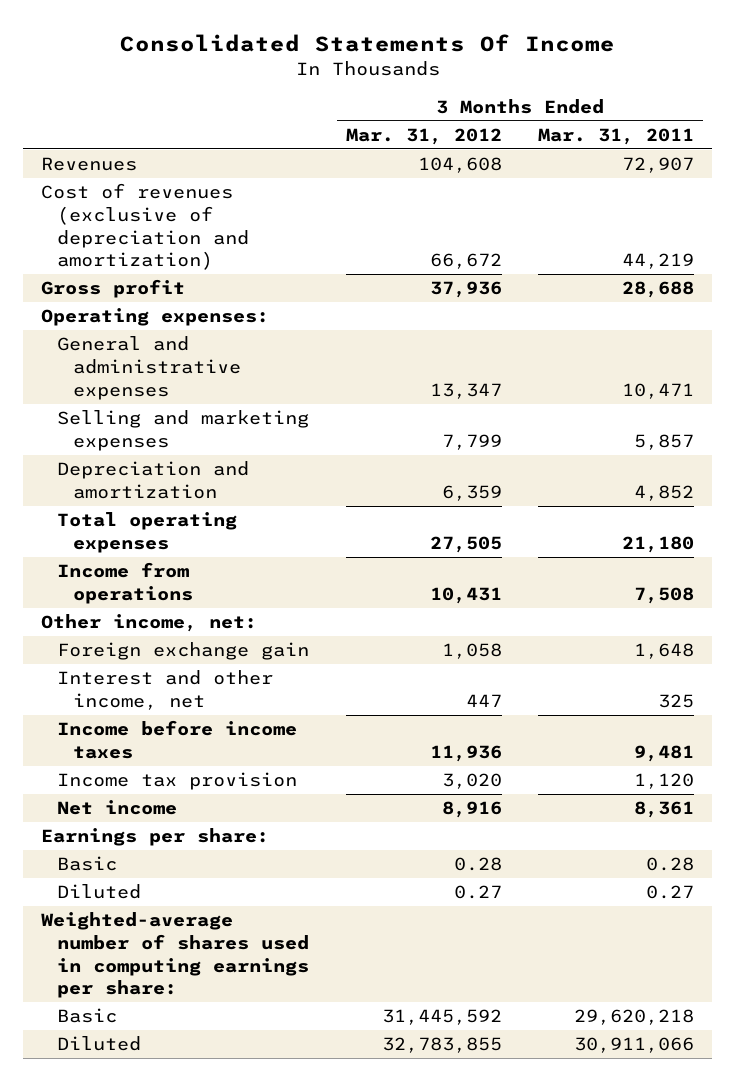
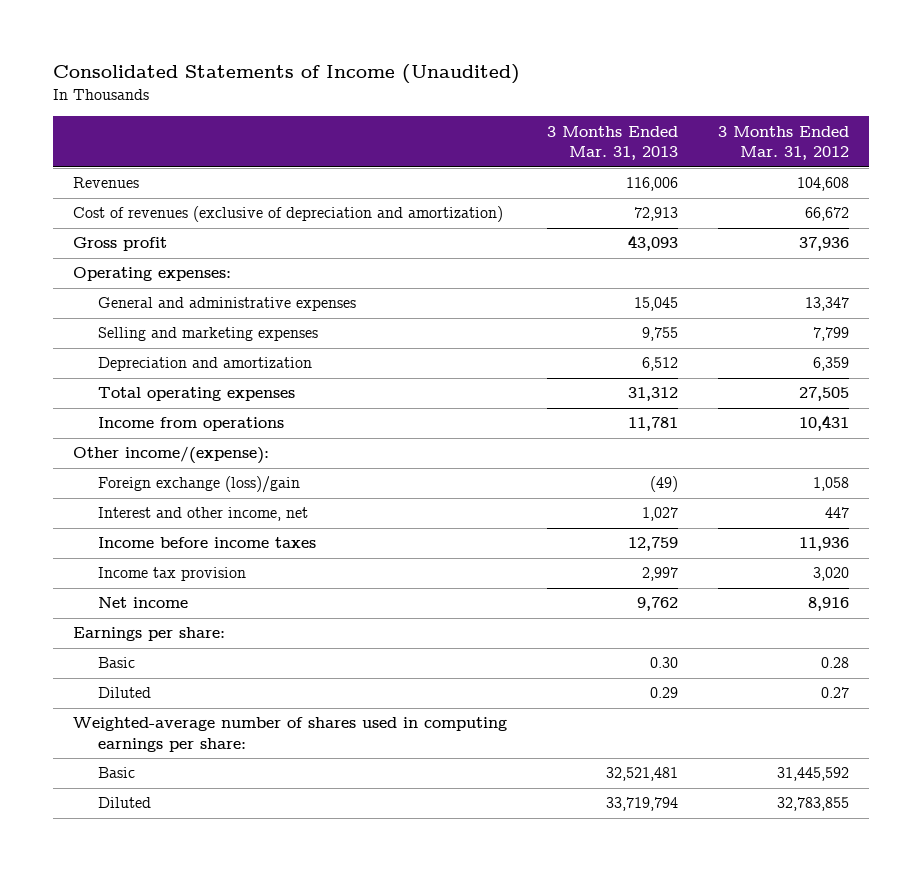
[119,33,615,52] Consolidated Statements Of Income -> [53,64,521,85] Consolidated Statements of Income (Unaudited)
[538,127,695,145] Mar. 31, 2011 -> none
none -> [547,125,679,161] 3 Months Ended Mar. 31, 2013
[41,614,258,633] Other income, net: -> [73,446,270,465] Other income/(expense):
[57,642,310,661] Foreign exchange gain -> [97,476,300,494] Foreign exchange (loss)/gain

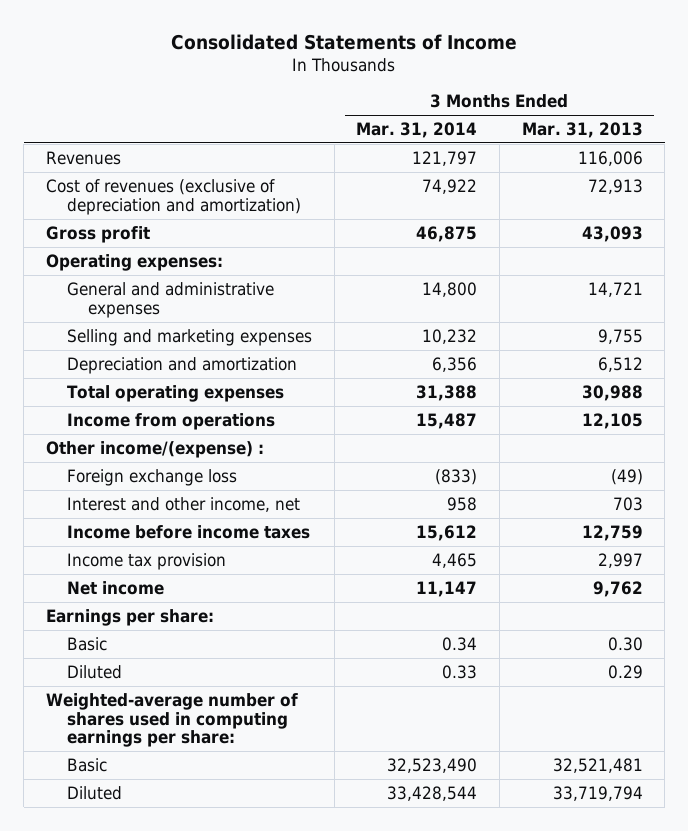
[53,64,521,85] Consolidated Statements of Income (Unaudited) -> [171,34,518,51] Consolidated Statements of Income
[718,125,850,161] 3 Months Ended Mar. 31, 2012 -> none
none -> [356,121,478,138] Mar. 31, 2014
[634,297,679,312] 15,045 -> [587,281,643,297] 14,721
[628,387,679,402] 31,312 -> [581,384,643,401] 30,988
[628,417,679,432] 11,781 -> [581,412,643,429] 12,105
[73,446,270,465] Other income/(expense): -> [45,440,264,458] Other income/(expense) :
[97,476,300,494] Foreign exchange (loss)/gain -> [66,468,237,486] Foreign exchange loss
[642,507,679,522] 1,027 -> [612,496,643,511] 703

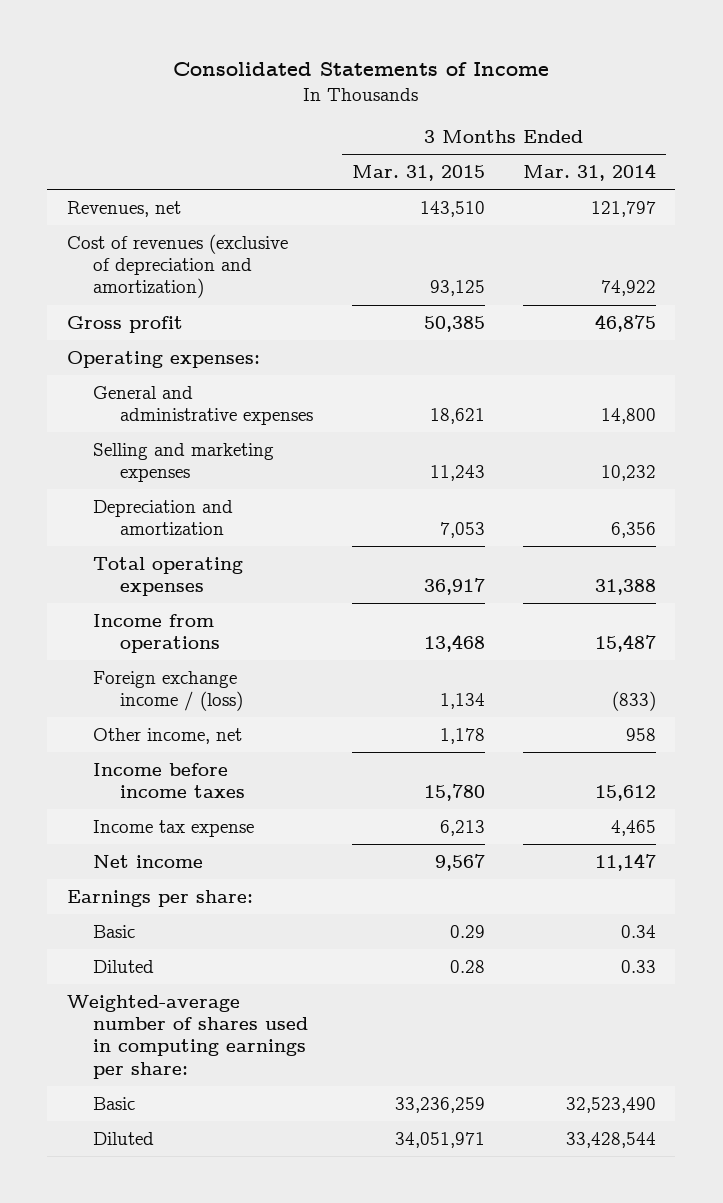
[521,121,643,138] Mar. 31, 2013 -> none
none -> [351,165,485,182] Mar. 31, 2015
[45,150,121,165] Revenues -> [66,200,181,217] Revenues, net
[45,440,264,458] Other income/(expense) : -> none
[66,468,237,486] Foreign exchange loss -> [93,670,244,712] Foreign exchange income / (loss)
[66,496,300,512] Interest and other income, net -> [93,727,243,744] Other income, net
[66,552,226,570] Income tax provision -> [93,819,255,837] Income tax expense

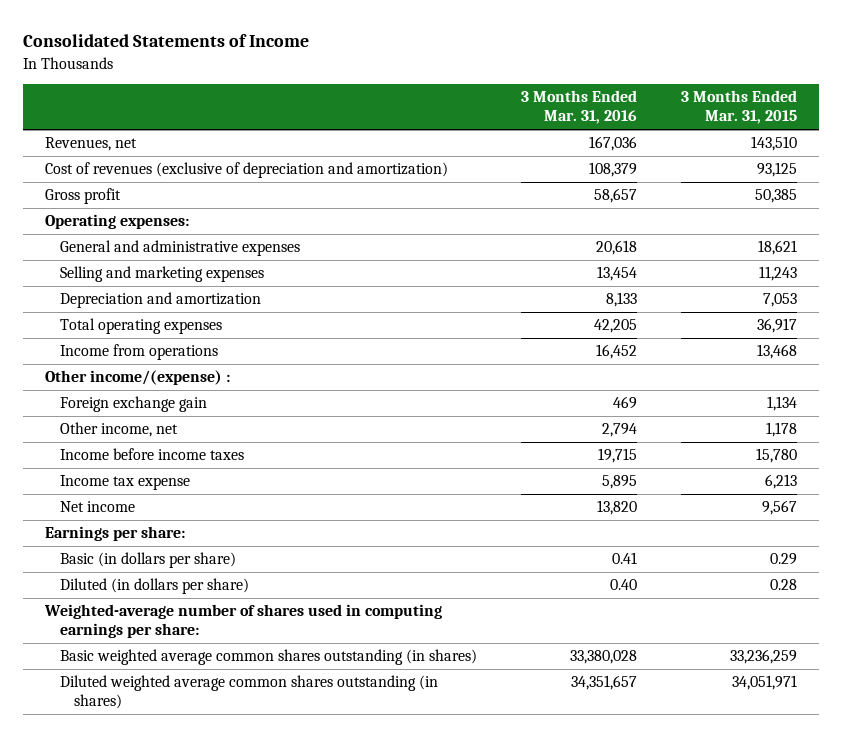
[523,163,657,182] Mar. 31, 2014 -> none
none -> [521,90,638,125] 3 Months Ended Mar. 31, 2016
none -> [45,370,231,386] Other income/(expense) :
[93,670,244,712] Foreign exchange income / (loss) -> [59,396,207,413] Foreign exchange gain
[93,924,136,938] Basic -> [59,552,236,569] Basic (in dollars per share)
[93,959,155,973] Diluted -> [59,578,249,595] Diluted (in dollars per share)
[93,1096,136,1110] Basic -> [59,649,477,666] Basic weighted average common shares outstanding (in shares)
[93,1131,155,1145] Diluted -> [59,675,438,710] Diluted weighted average common shares outstanding (in shares)

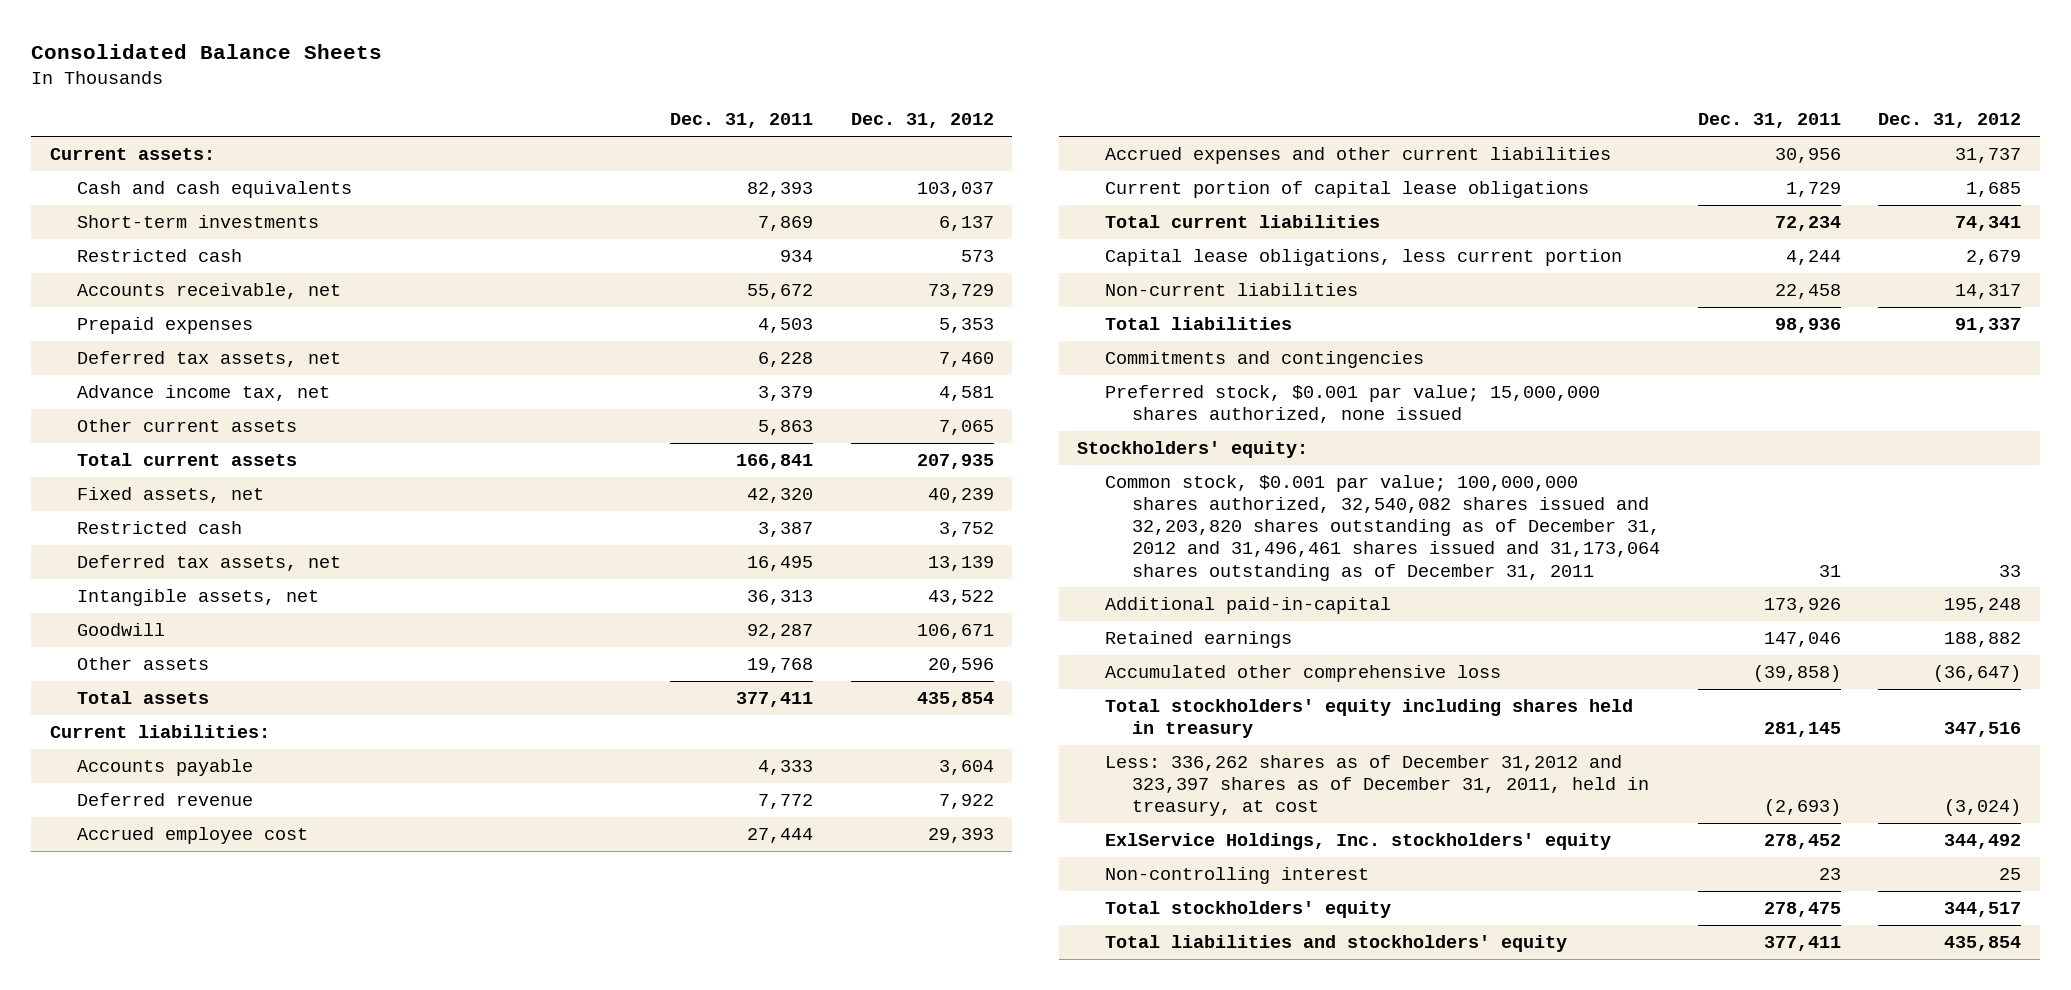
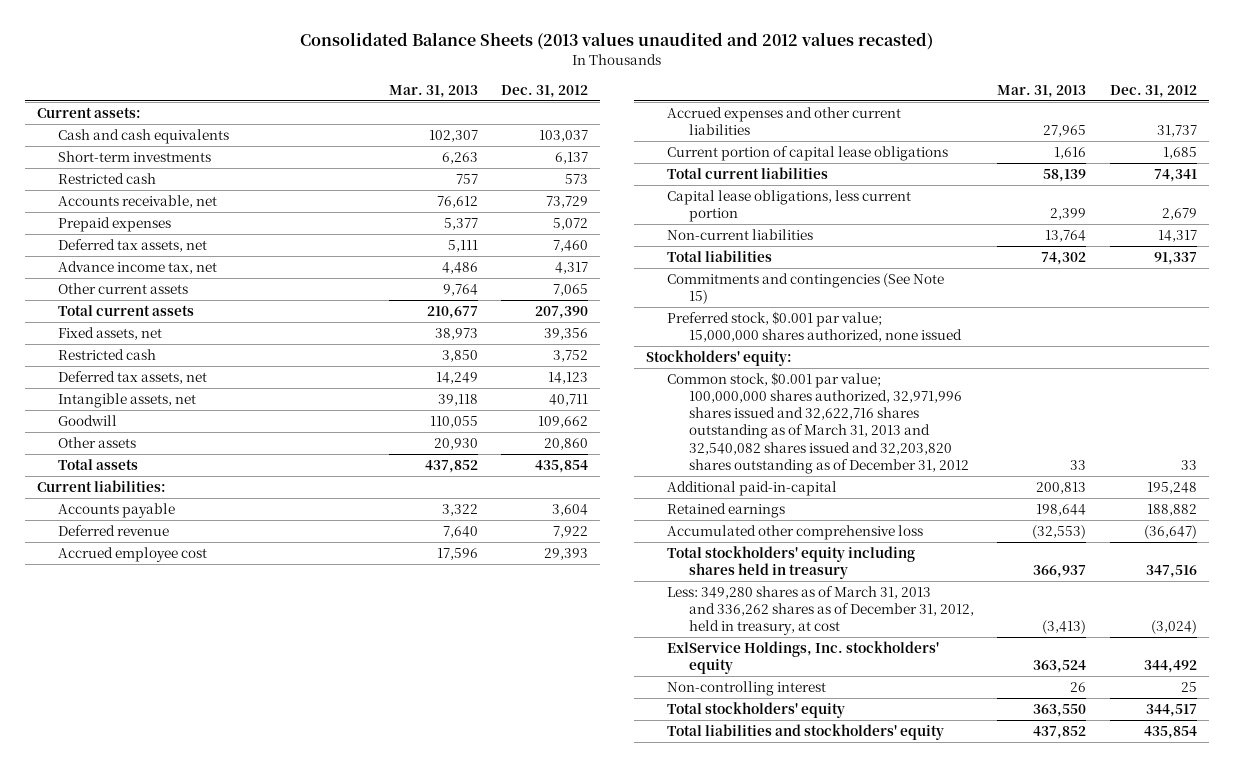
[30,44,382,60] Consolidated Balance Sheets -> [299,32,933,51] Consolidated Balance Sheets (2013 values unaudited and 2012 values recasted)
[669,113,813,129] Dec. 31, 2011 -> none
none -> [388,84,478,98] Mar. 31, 2013
[938,317,994,333] 5,353 -> [552,218,588,231] 5,072
[938,385,994,401] 4,581 -> [554,262,588,275] 4,317
[916,453,994,469] 207,935 -> [534,306,588,320] 207,390
[927,487,994,503] 40,239 -> [543,328,588,341] 39,356
[927,555,994,571] 13,139 -> [547,372,588,385] 14,123
[927,589,994,605] 43,522 -> [548,394,588,407] 40,711
[916,623,994,639] 106,671 -> [537,416,588,429] 109,662
[927,657,994,673] 20,596 -> [543,438,588,451] 20,860
[1104,350,1424,368] Commitments and contingencies -> [667,273,945,305] Commitments and contingencies (See Note 15)
[1104,474,1660,581] Common stock, $0.001 par value; 100,000,000 shares authorized, 32,540,082 shares issued and 32,203,820 shares outstanding as of December 31, 2012 and 31,496,461 shares issued and 31,173,064 shares outstanding as of December 31, 2011 -> [667,372,970,474] Common stock, $0.001 par value; 100,000,000 shares authorized, 32,971,996 shares issued and 32,622,716 shares outstanding as of March 31, 2013 and 32,540,082 shares issued and 32,203,820 shares outstanding as of December 31, 2012
[1104,754,1649,817] Less: 336,262 shares as of December 31,2012 and 323,397 shares as of December 31, 2011, held in treasury, at cost -> [667,586,975,636] Less: 349,280 shares as of March 31, 2013 and 336,262 shares as of December 31, 2012, held in treasury, at cost

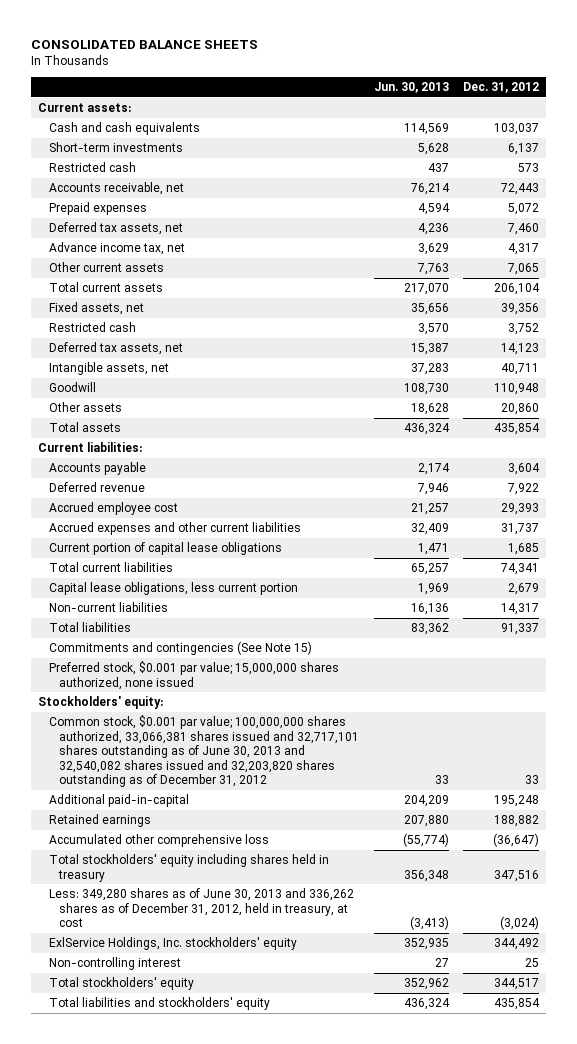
[299,32,933,51] Consolidated Balance Sheets (2013 values unaudited and 2012 values recasted) -> [30,40,258,50] CONSOLIDATED BALANCE SHEETS
[388,84,478,98] Mar. 31, 2013 -> none
none -> [373,82,449,94] Jun. 30, 2013
[545,196,588,209] 73,729 -> [501,183,540,196] 72,443
[534,306,588,320] 207,390 -> [494,283,541,296] 206,104
[537,416,588,429] 109,662 -> [494,383,540,396] 110,948
[667,372,970,474] Common stock, $0.001 par value; 100,000,000 shares authorized, 32,971,996 shares issued and 32,622,716 shares outstanding as of March 31, 2013 and 32,540,082 shares issued and 32,203,820 shares outstanding as of December 31, 2012 -> [48,715,360,788] Common stock, $0.001 par value; 100,000,000 shares authorized, 33,066,381 shares issued and 32,717,101 shares outstanding as of June 30, 2013 and 32,540,082 shares issued and 32,203,820 shares outstanding as of December 31, 2012
[667,586,975,636] Less: 349,280 shares as of March 31, 2013 and 336,262 shares as of December 31, 2012, held in treasury, at cost -> [48,888,354,928] Less: 349,280 shares as of June 30, 2013 and 336,262 shares as of December 31, 2012, held in treasury, at cost

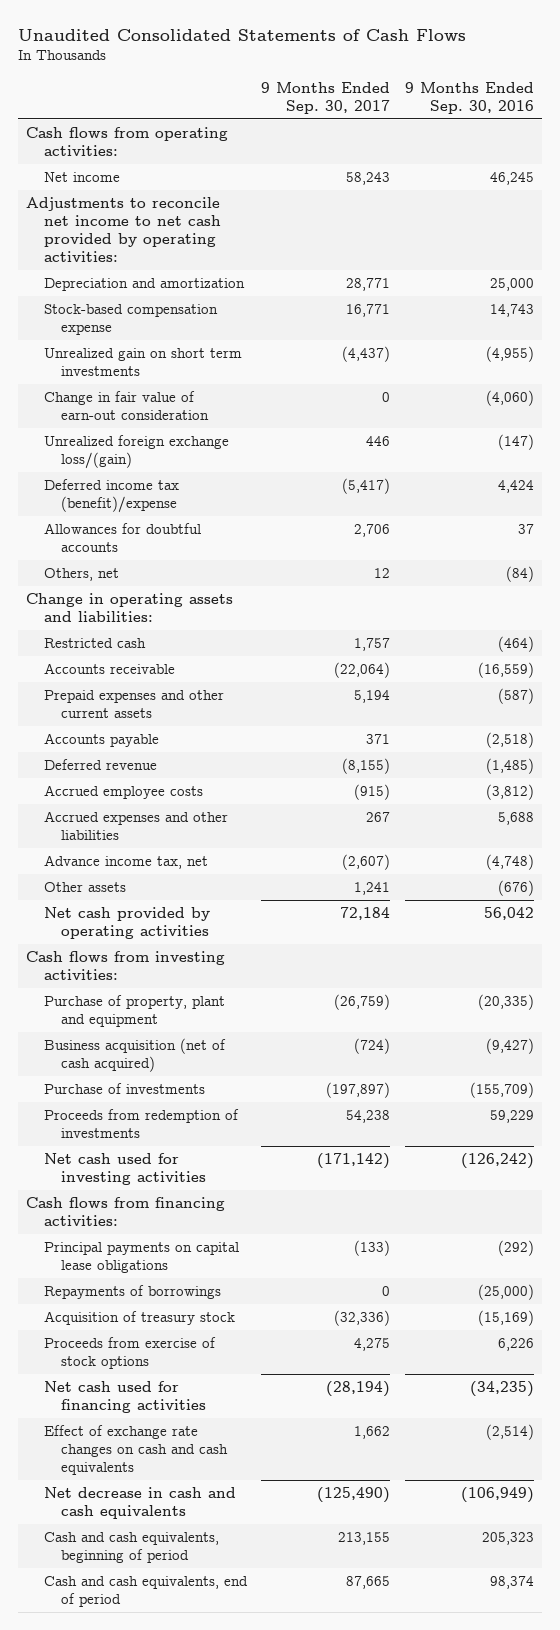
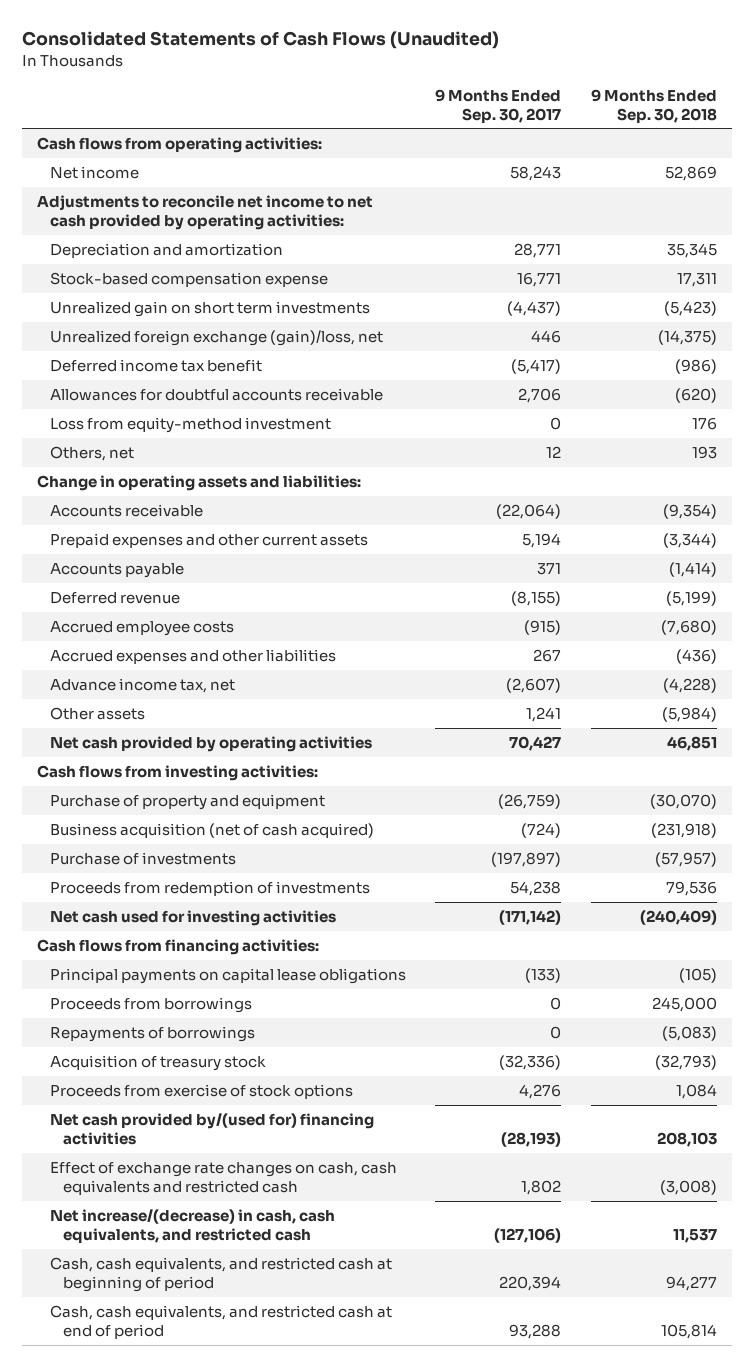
[18,28,467,41] Unaudited Consolidated Statements of Cash Flows -> [21,31,499,50] Consolidated Statements of Cash Flows (Unaudited)
[405,81,535,114] 9 Months Ended Sep. 30, 2016 -> none
none -> [591,88,718,123] 9 Months Ended Sep. 30, 2018
[43,390,210,420] Change in fair value of earn-out consideration -> none
[43,434,229,469] Unrealized foreign exchange loss/(gain) -> [49,329,383,346] Unrealized foreign exchange (gain)/loss, net
[43,478,179,513] Deferred income tax (benefit)/expense -> [49,358,262,372] Deferred income tax benefit
[43,522,201,552] Allowances for doubtful accounts -> [49,387,383,401] Allowances for doubtful accounts receivable
none -> [49,416,331,433] Loss from equity-method investment
[43,637,146,648] Restricted cash -> none
[340,906,391,920] 72,184 -> [509,735,562,751] 70,427
[43,994,225,1027] Purchase of property, plant and equipment -> [49,793,325,810] Purchase of property and equipment
none -> [49,996,252,1013] Proceeds from borrowings
[354,1337,391,1351] 4,275 -> [519,1083,562,1099] 4,276
[43,1380,207,1413] Net cash used for financing activities -> [49,1112,374,1145] Net cash provided by/(used for) financing activities
[326,1380,391,1397] (28,194) -> [501,1131,562,1147] (28,193)
[43,1424,229,1476] Effect of exchange rate changes on cash and cash equivalents -> [49,1161,397,1195] Effect of exchange rate changes on cash, cash equivalents and restricted cash
[354,1425,391,1439] 1,662 -> [521,1179,562,1195] 1,802
[43,1486,236,1519] Net decrease in cash and cash equivalents -> [49,1208,335,1243] Net increase/(decrease) in cash, cash equivalents, and restricted cash
[317,1486,391,1503] (125,490) -> [494,1227,562,1243] (127,106)
[43,1531,219,1563] Cash and cash equivalents, beginning of period -> [49,1256,392,1292] Cash, cash equivalents, and restricted cash at beginning of period
[338,1531,391,1545] 213,155 -> [499,1275,562,1291] 220,394
[43,1575,248,1607] Cash and cash equivalents, end of period -> [49,1304,392,1339] Cash, cash equivalents, and restricted cash at end of period
[346,1575,391,1589] 87,665 -> [509,1323,562,1339] 93,288

